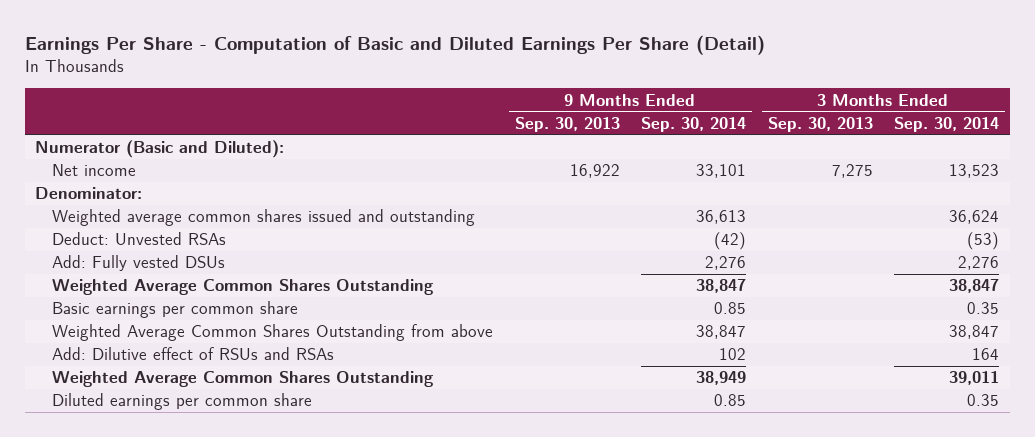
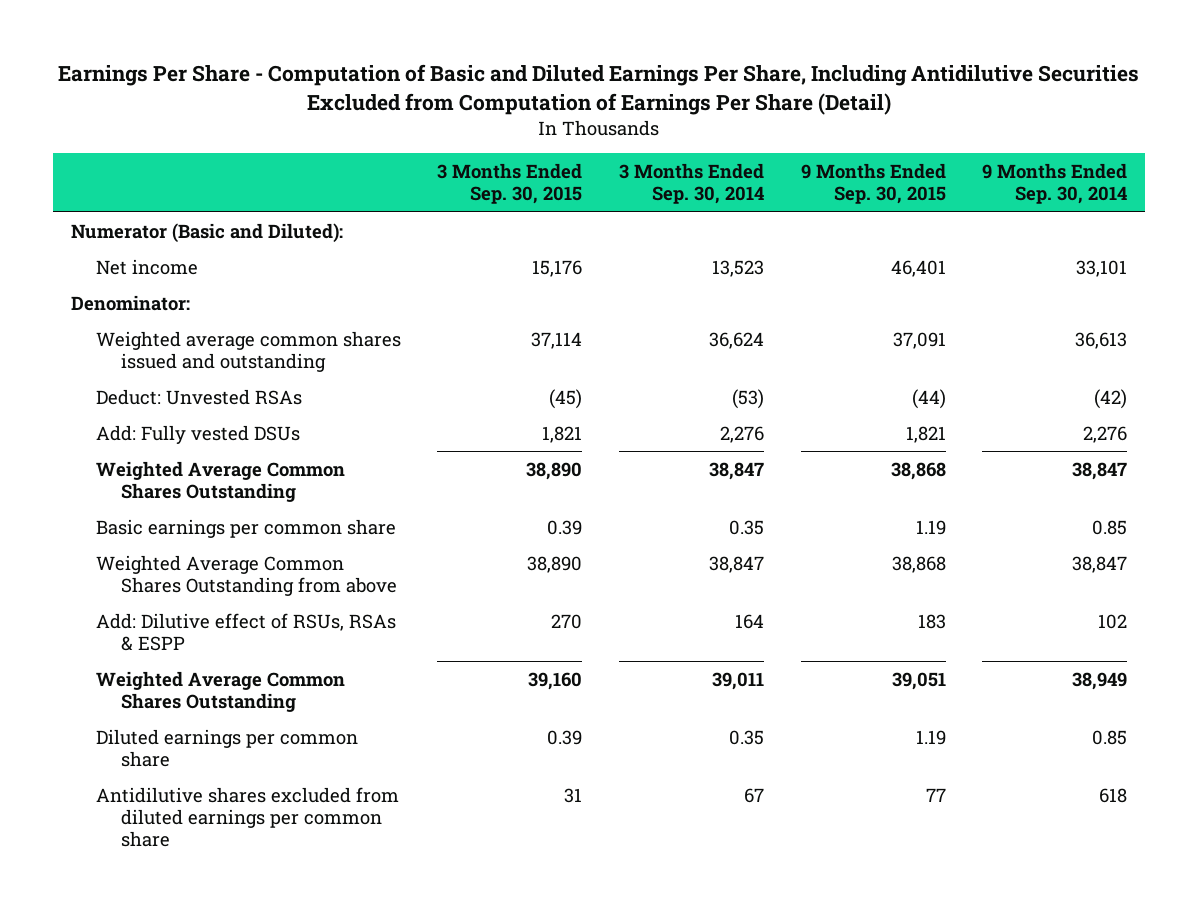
[24,34,765,55] Earnings Per Share - Computation of Basic and Diluted Earnings Per Share (Detail) -> [58,64,1140,115] Earnings Per Share - Computation of Basic and Diluted Earnings Per Share, Including Antidilutive Securities Excluded from Computation of Earnings Per Share (Detail)
[514,117,620,133] Sep. 30, 2013 -> none
[767,117,873,133] Sep. 30, 2013 -> none
none -> [437,163,583,205] 3 Months Ended Sep. 30, 2015
none -> [800,163,946,205] 9 Months Ended Sep. 30, 2015
[52,347,335,361] Add: Dilutive effect of RSUs and RSAs -> [95,612,396,651] Add: Dilutive effect of RSUs, RSAs & ESPP
none -> [95,786,399,847] Antidilutive shares excluded from diluted earnings per common share

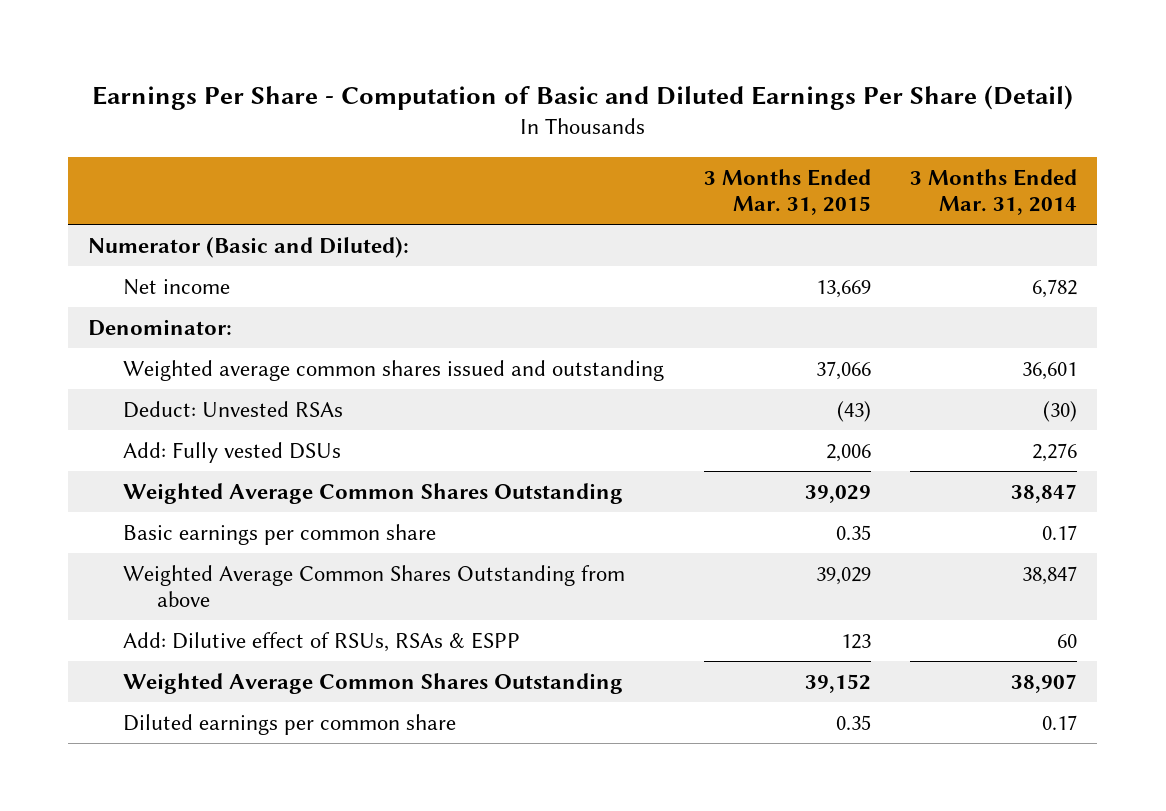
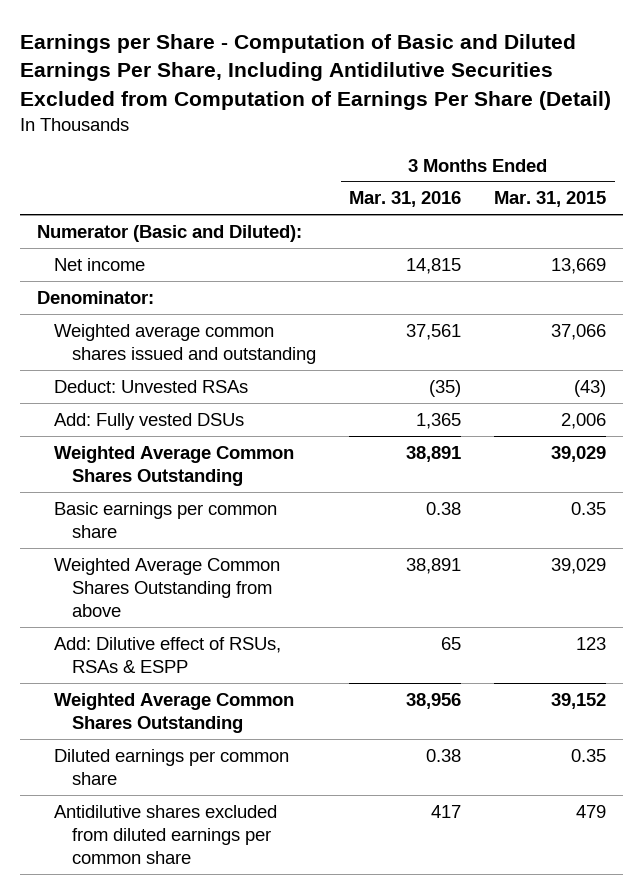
[91,84,1073,110] Earnings Per Share - Computation of Basic and Diluted Earnings Per Share (Detail) -> [20,33,612,110] Earnings per Share - Computation of Basic and Diluted Earnings Per Share, Including Antidilutive Securities Excluded from Computation of Earnings Per Share (Detail)
[910,168,1078,216] 3 Months Ended Mar. 31, 2014 -> none
none -> [349,191,462,208] Mar. 31, 2016
none -> [54,804,278,865] Antidilutive shares excluded from diluted earnings per common share

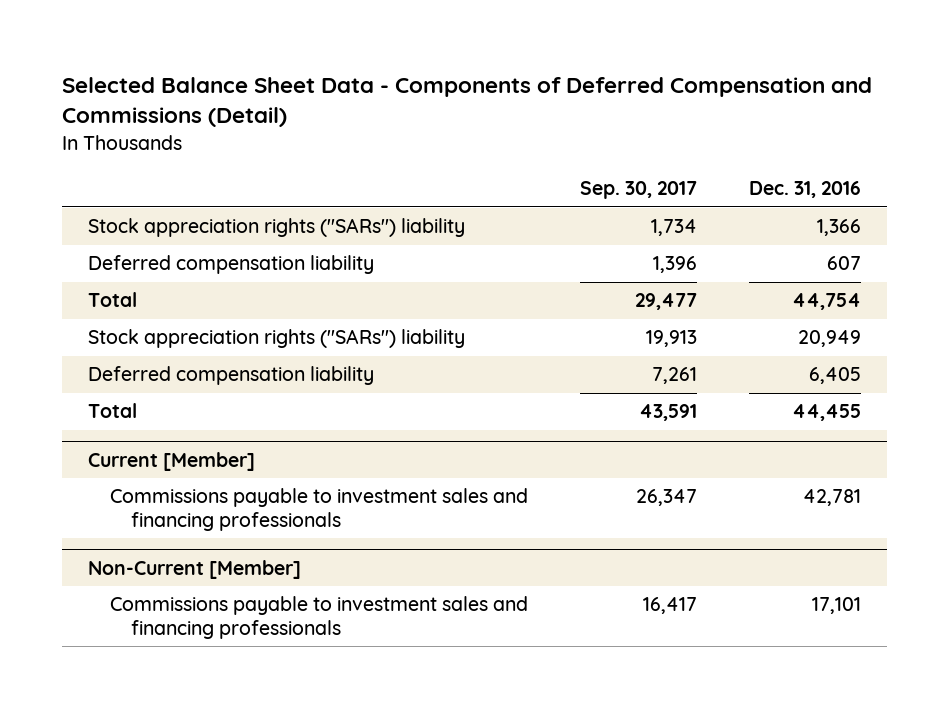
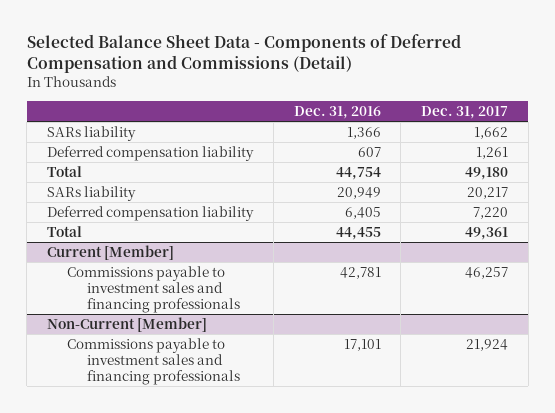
[579,181,697,200] Sep. 30, 2017 -> none
none -> [420,106,508,120] Dec. 31, 2017
[88,218,466,238] Stock appreciation rights ("SARs") liability -> [47,126,137,142] SARs liability
[88,329,466,349] Stock appreciation rights ("SARs") liability -> [47,186,137,202] SARs liability

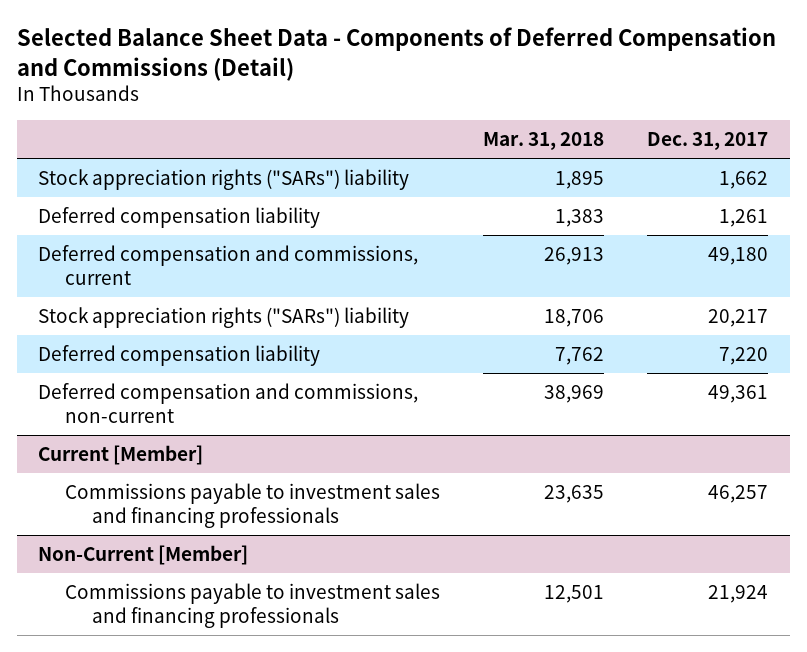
[293,106,381,120] Dec. 31, 2016 -> none
none -> [483,132,605,151] Mar. 31, 2018
[47,126,137,142] SARs liability -> [38,168,410,190] Stock appreciation rights ("SARs") liability
[47,166,83,178] Total -> [38,244,419,285] Deferred compensation and commissions, current
[47,186,137,202] SARs liability -> [38,306,410,328] Stock appreciation rights ("SARs") liability
[47,226,83,238] Total -> [38,382,419,423] Deferred compensation and commissions, non-current

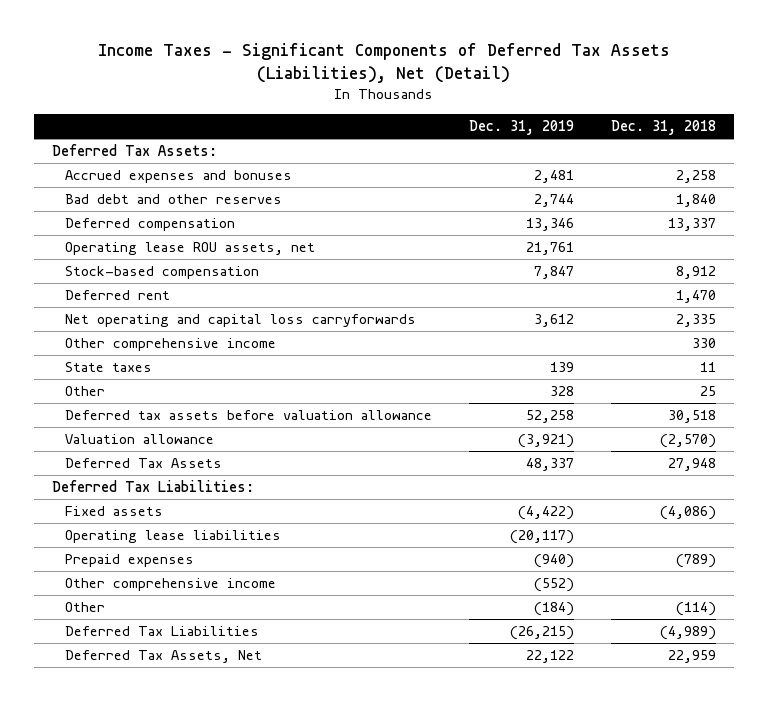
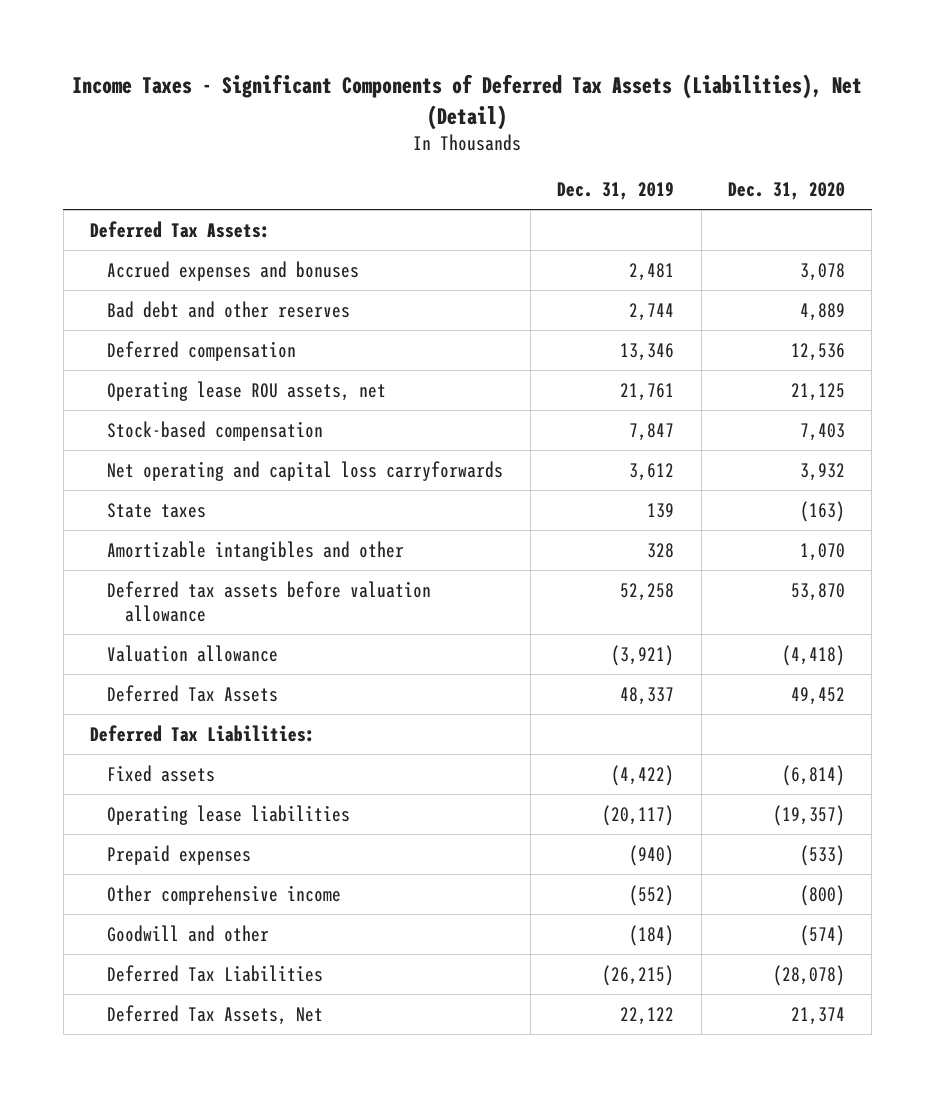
[611,119,717,135] Dec. 31, 2018 -> none
none -> [727,182,845,201] Dec. 31, 2020
[65,290,171,301] Deferred rent -> none
[65,338,277,352] Other comprehensive income -> none
[65,386,106,397] Other -> [107,540,405,561] Amortizable intangibles and other
[65,602,106,613] Other -> [107,924,270,942] Goodwill and other

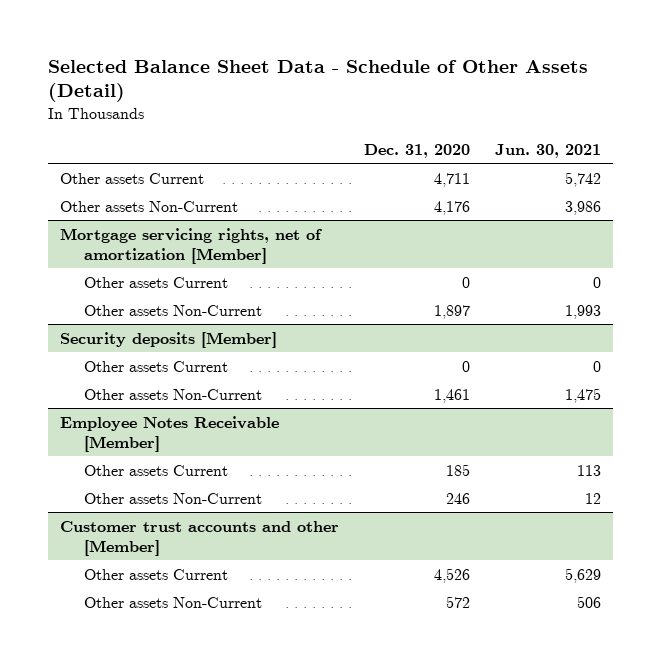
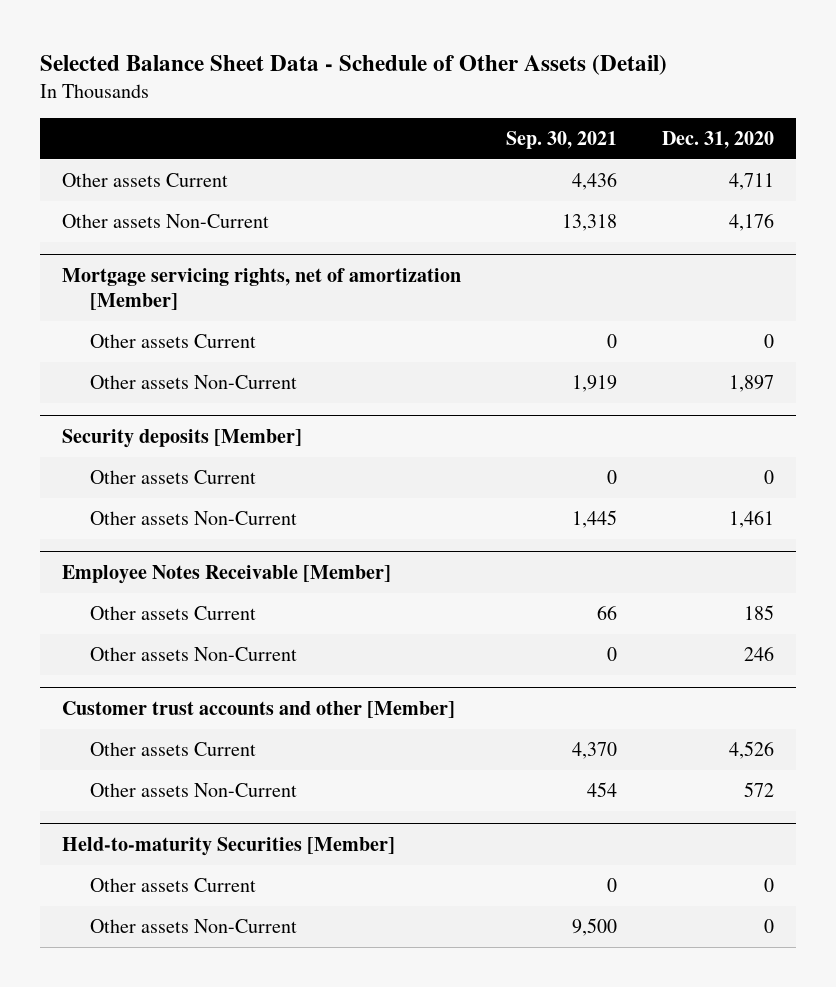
[494,143,601,158] Jun. 30, 2021 -> none
none -> [506,130,618,149] Sep. 30, 2021
none -> [62,836,396,856] Held-to-maturity Securities [Member]
none -> [90,878,257,893] Other assets Current
none -> [90,919,298,934] Other assets Non-Current

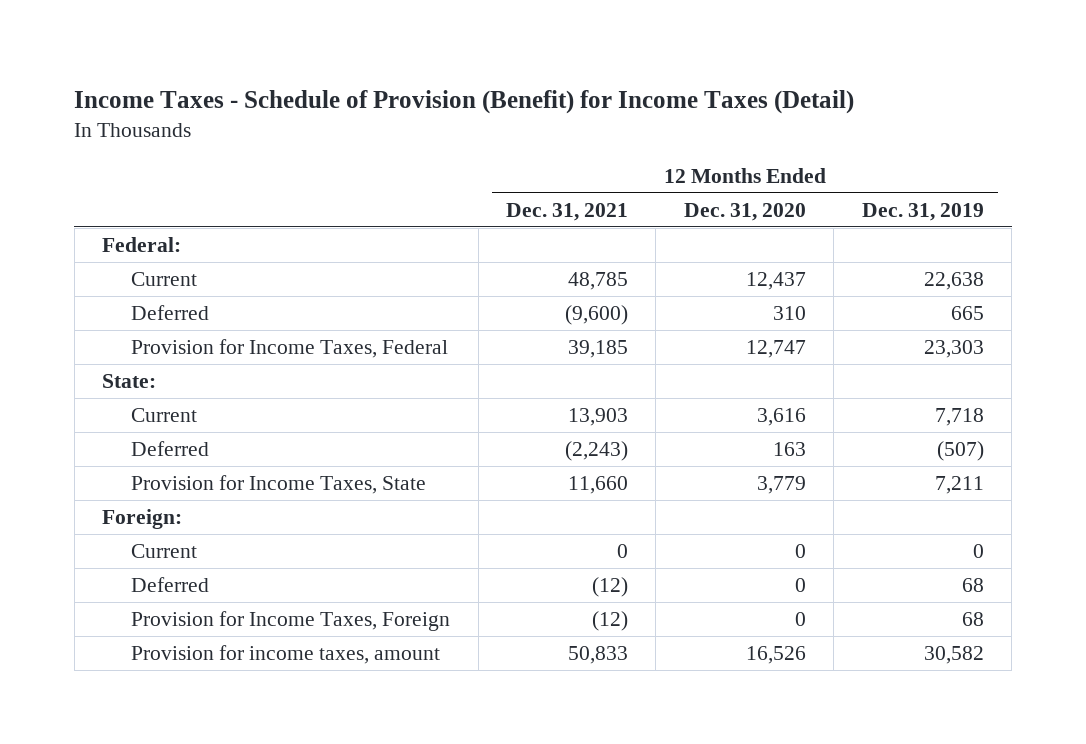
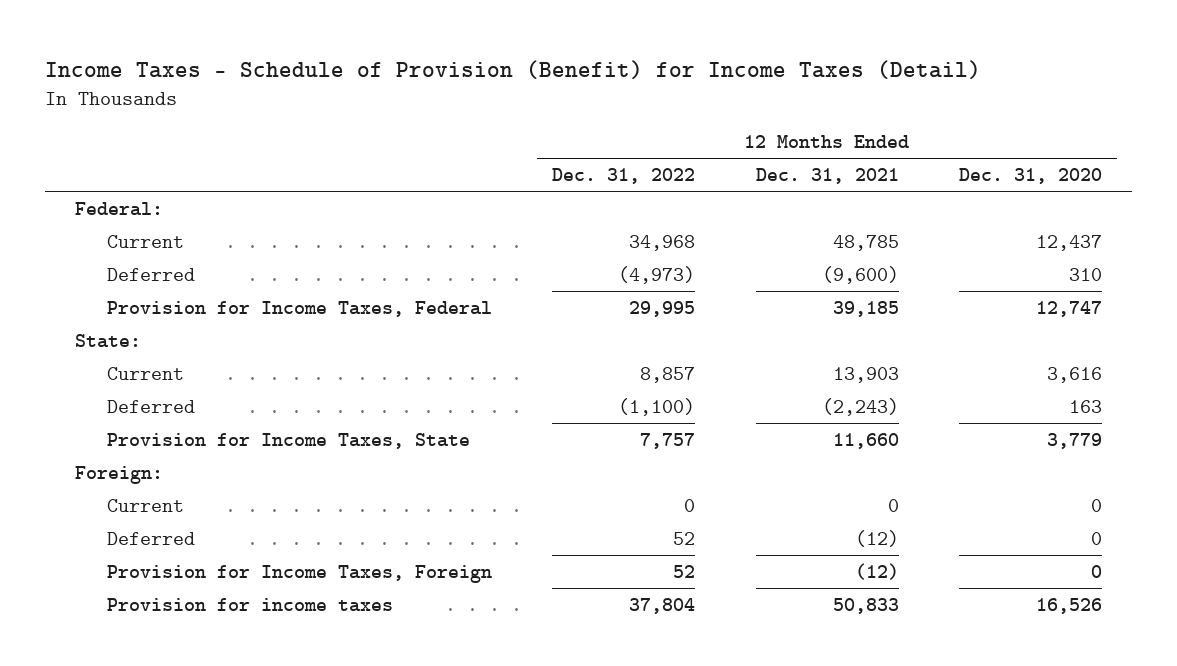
[861,202,984,221] Dec. 31, 2019 -> none
none -> [552,168,696,185] Dec. 31, 2022
[131,645,441,665] Provision for income taxes, amount -> [106,597,393,612] Provision for income taxes

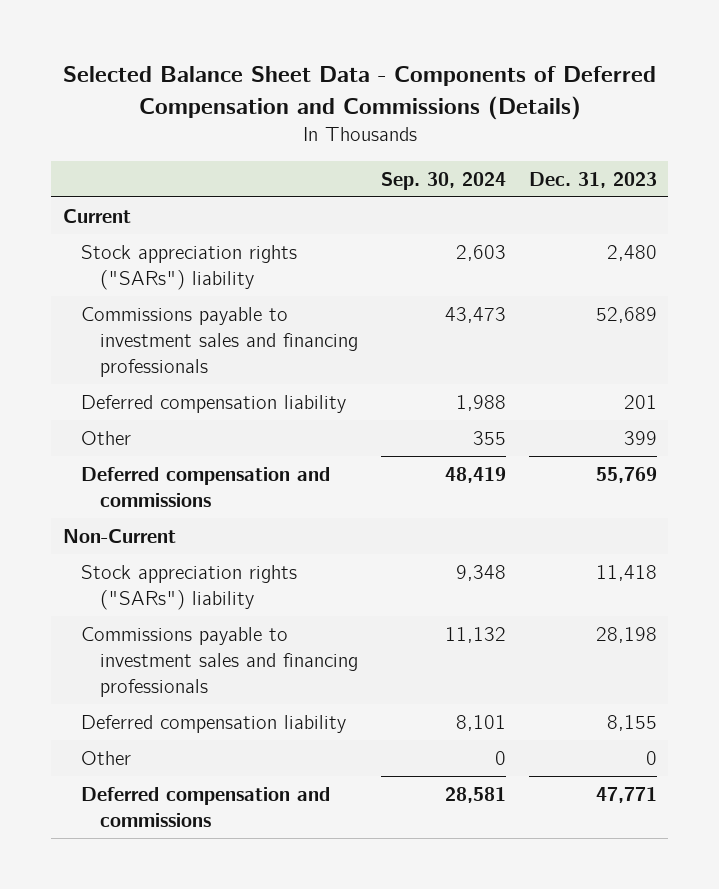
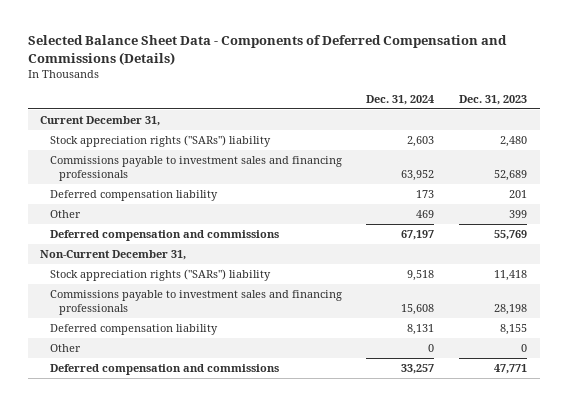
[381,172,507,191] Sep. 30, 2024 -> none
none -> [366,94,435,105] Dec. 31, 2024
[62,208,131,223] Current -> [40,116,161,127] Current December 31,
[62,528,176,543] Non-Current -> [40,250,187,261] Non-Current December 31,

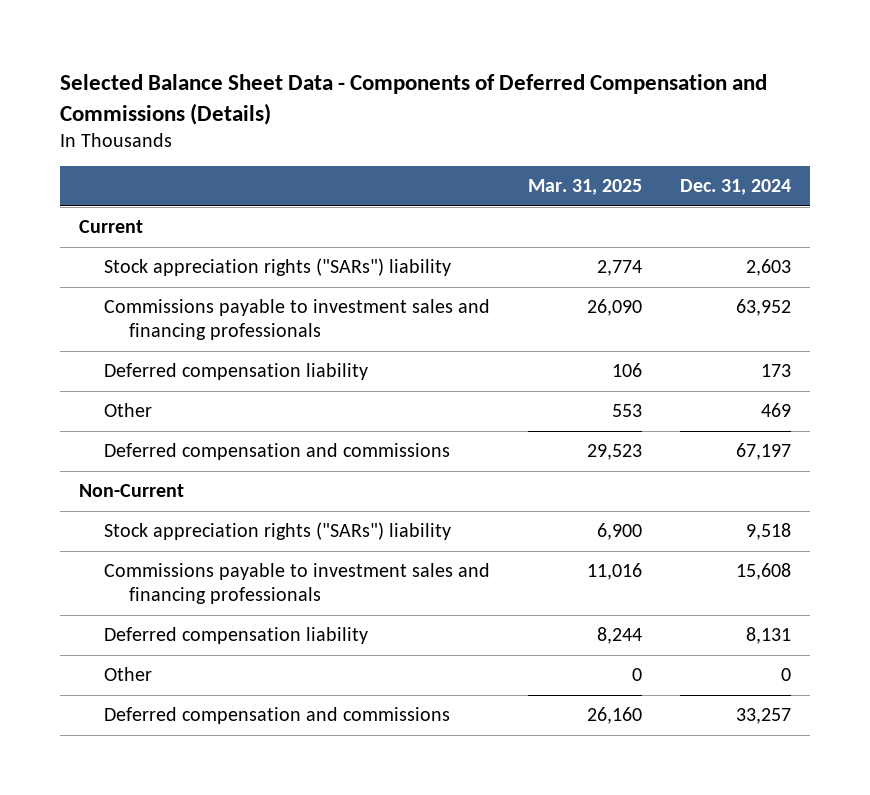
[459,94,528,105] Dec. 31, 2023 -> none
none -> [528,179,643,196] Mar. 31, 2025
[40,116,161,127] Current December 31, -> [79,220,144,234] Current
[40,250,187,261] Non-Current December 31, -> [79,484,185,498] Non-Current

